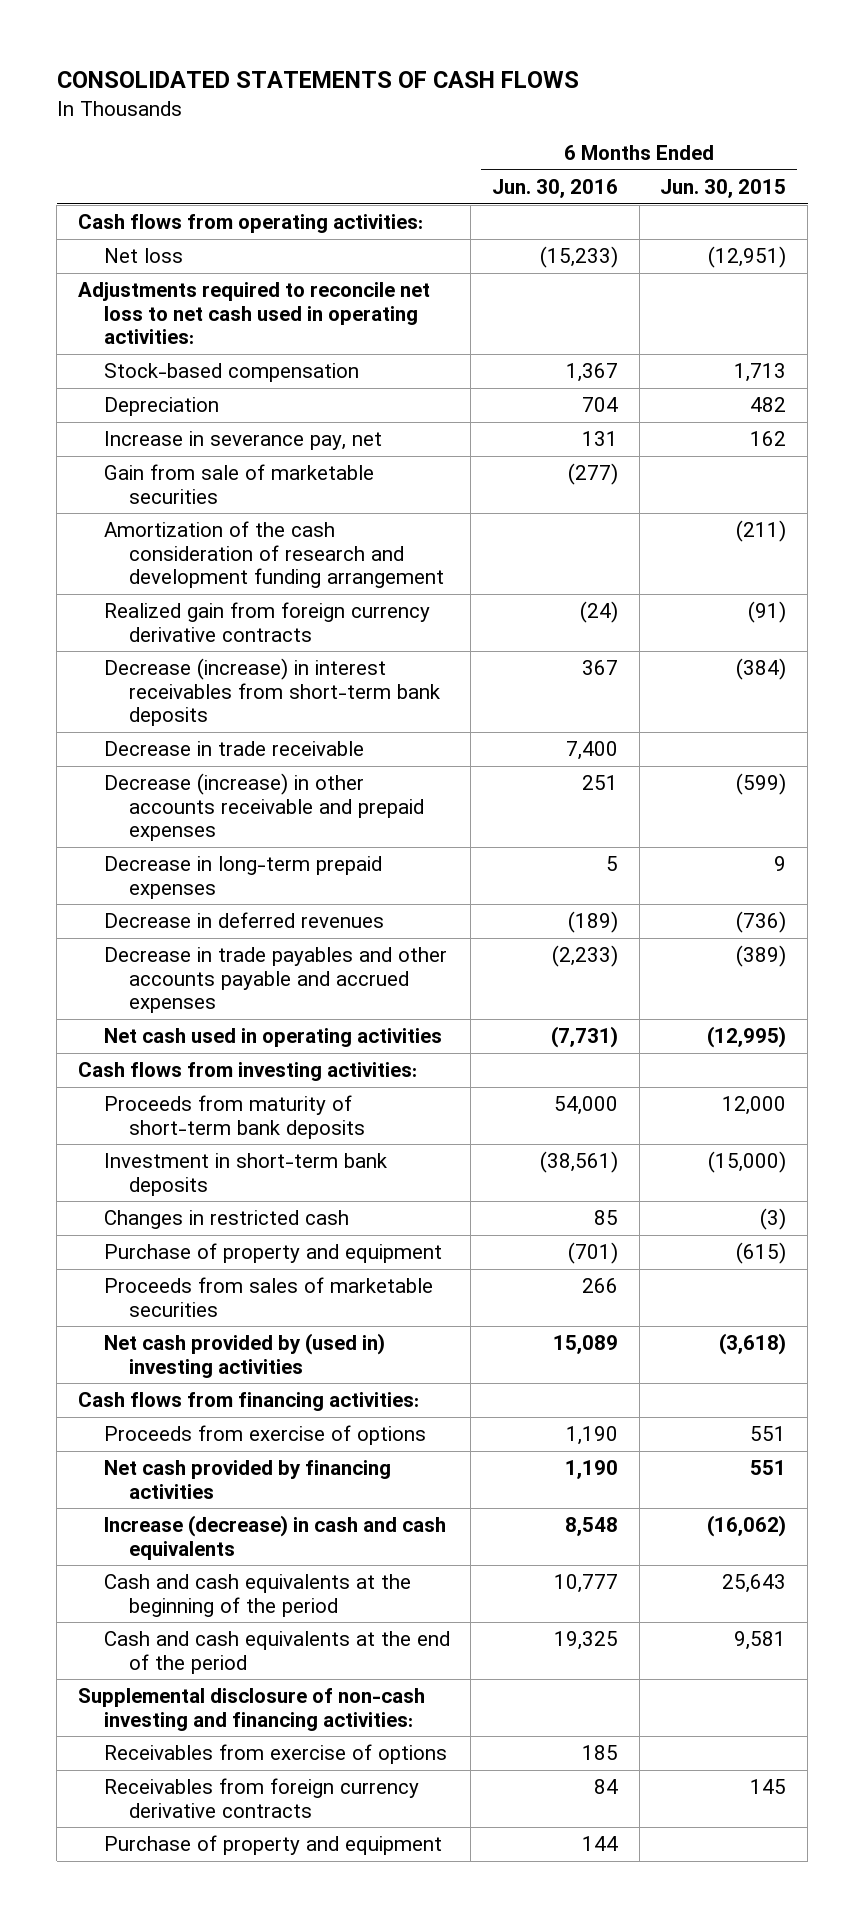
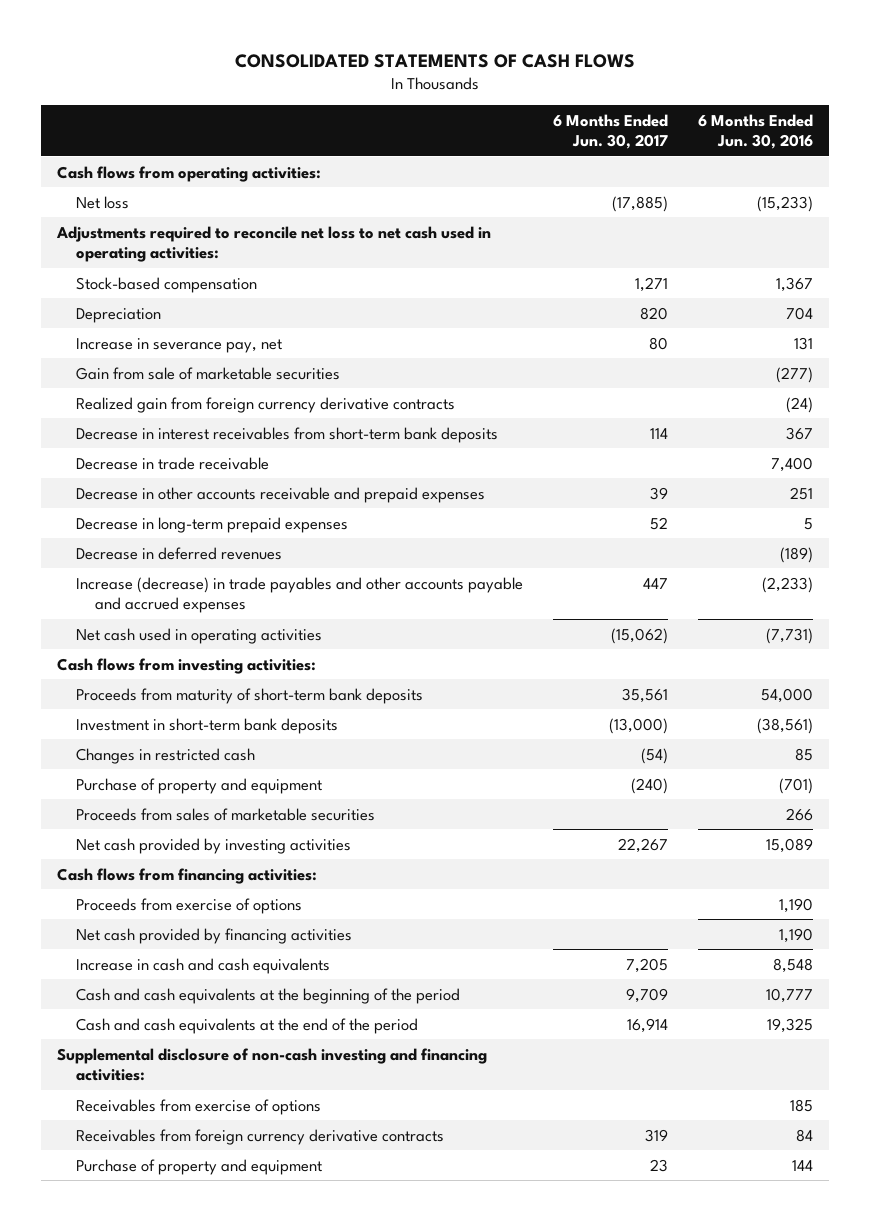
[660,179,787,199] Jun. 30, 2015 -> none
none -> [553,114,669,150] 6 Months Ended Jun. 30, 2017
[103,521,445,589] Amortization of the cash consideration of research and development funding arrangement -> none
[103,658,441,727] Decrease (increase) in interest receivables from short-term bank deposits -> [75,426,498,443] Decrease in interest receivables from short-term bank deposits
[103,773,425,842] Decrease (increase) in other accounts receivable and prepaid expenses -> [75,486,485,503] Decrease in other accounts receivable and prepaid expenses
[103,947,447,1014] Decrease in trade payables and other accounts payable and accrued expenses -> [75,576,523,613] Increase (decrease) in trade payables and other accounts payable and accrued expenses
[103,1333,385,1378] Net cash provided by (used in) investing activities -> [75,837,351,854] Net cash provided by investing activities
[103,1515,446,1560] Increase (decrease) in cash and cash equivalents -> [75,957,330,974] Increase in cash and cash equivalents

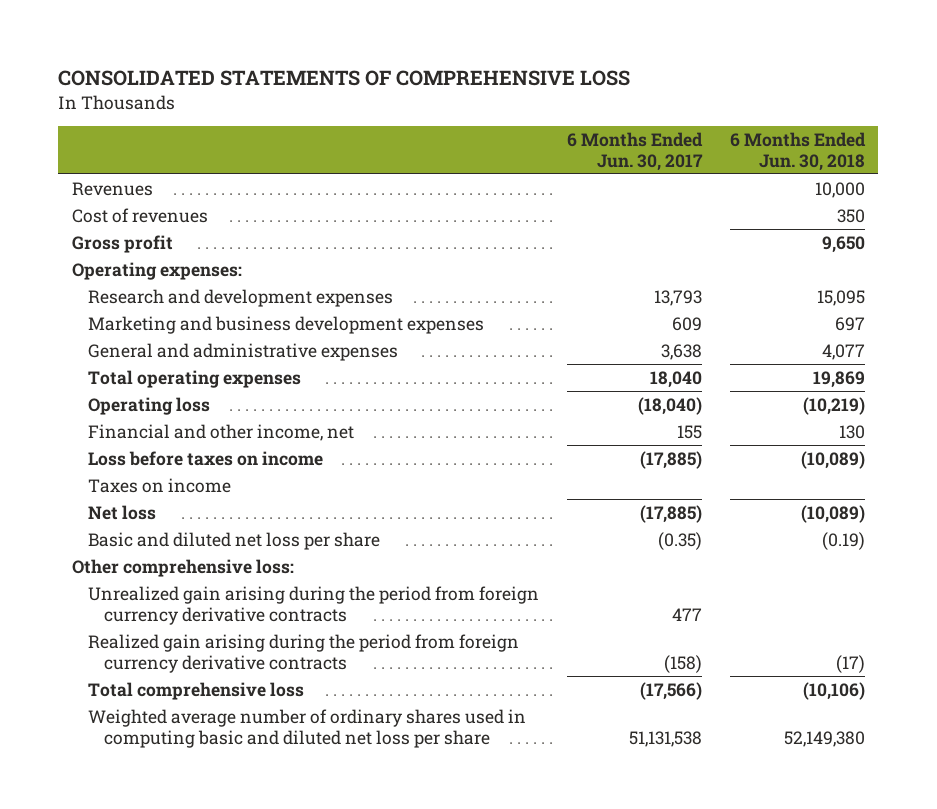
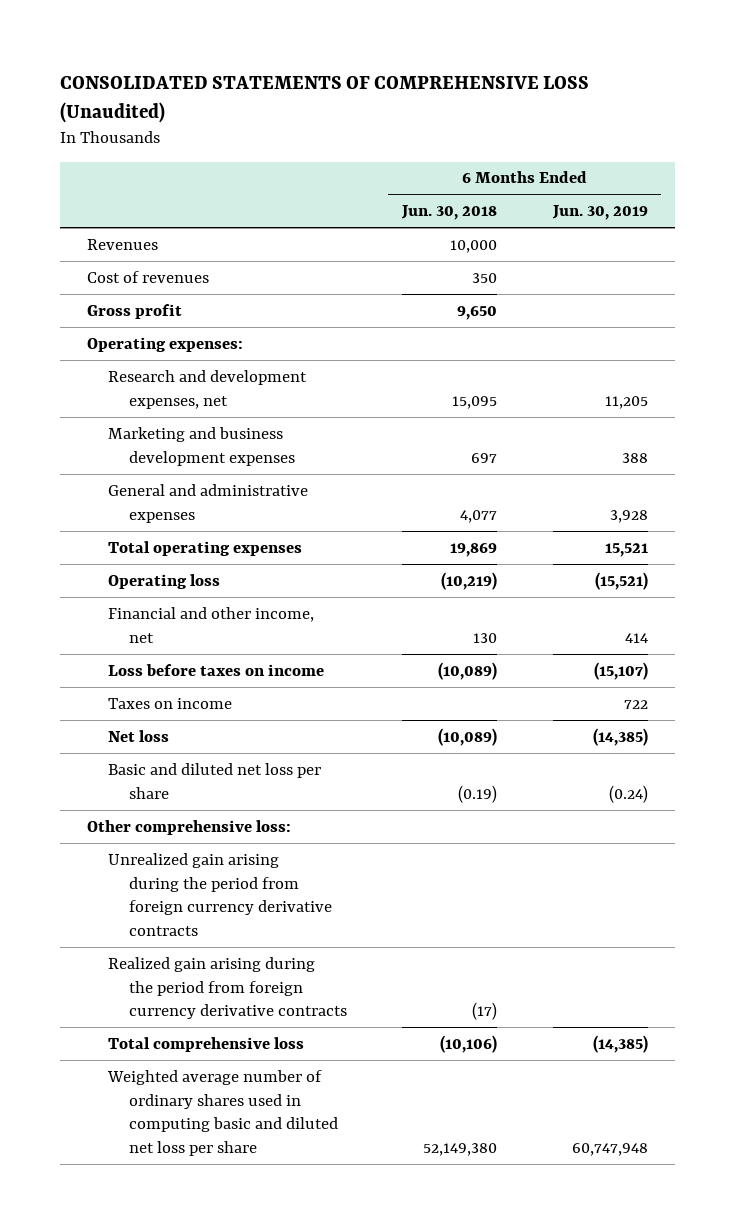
[58,70,631,87] CONSOLIDATED STATEMENTS OF COMPREHENSIVE LOSS -> [59,75,589,123] CONSOLIDATED STATEMENTS OF COMPREHENSIVE LOSS (Unaudited)
[566,131,703,171] 6 Months Ended Jun. 30, 2017 -> none
none -> [551,205,648,221] Jun. 30, 2019
[88,288,394,307] Research and development expenses -> [108,369,308,409] Research and development expenses, net

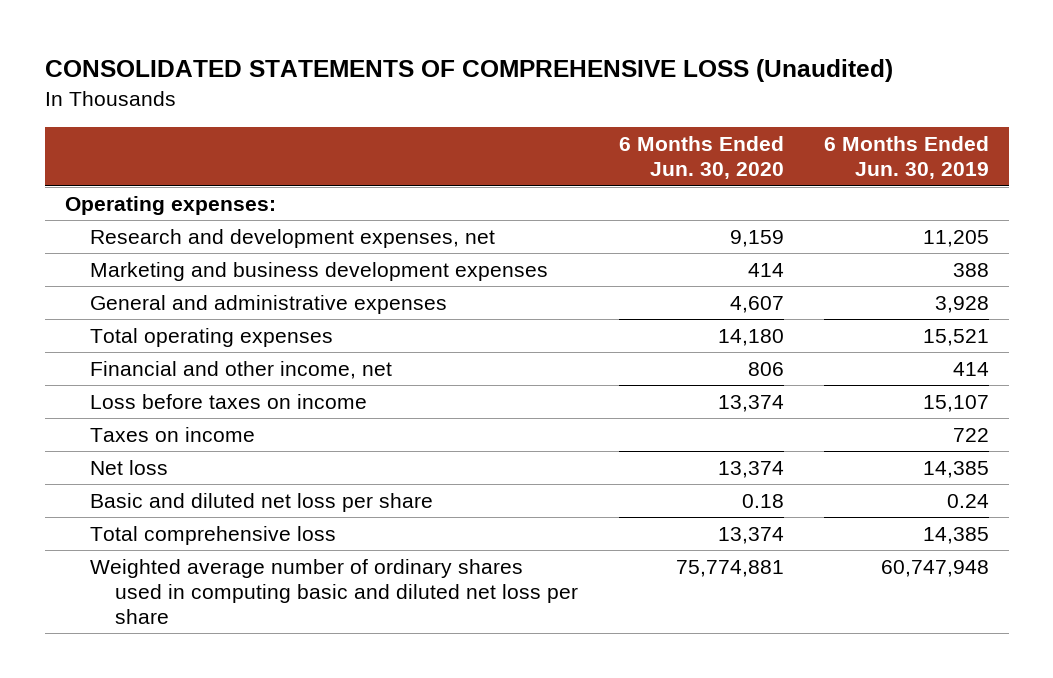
[401,205,498,221] Jun. 30, 2018 -> none
none -> [618,136,784,180] 6 Months Ended Jun. 30, 2020
[87,238,159,250] Revenues -> none
[87,270,210,283] Cost of revenues -> none
[87,303,183,319] Gross profit -> none
[108,573,221,589] Operating loss -> none
[593,661,648,680] (15,107) -> [922,394,989,412] 15,107
[87,819,292,835] Other comprehensive loss: -> none
[108,852,333,937] Unrealized gain arising during the period from foreign currency derivative contracts -> none
[108,956,348,1020] Realized gain arising during the period from foreign currency derivative contracts -> none
[592,727,648,746] (14,385) -> [922,460,989,478] 14,385
[608,784,648,803] (0.24) -> [946,493,989,508] 0.24
[592,1034,648,1053] (14,385) -> [922,526,989,544] 14,385

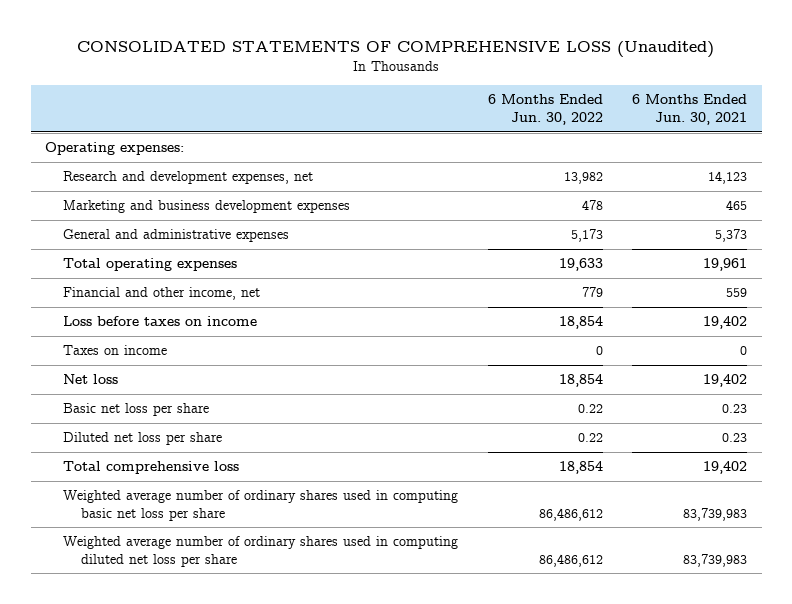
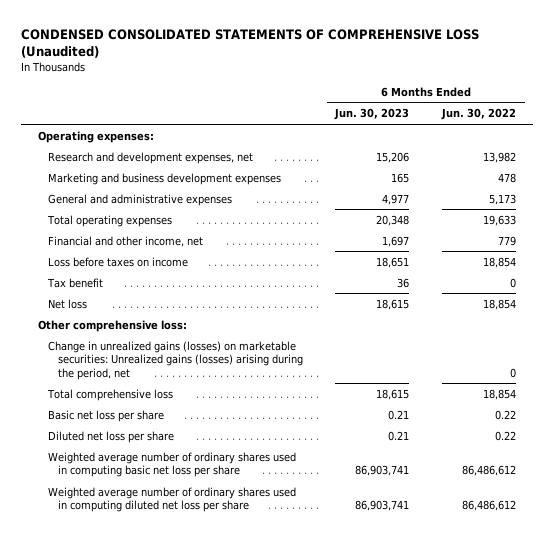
[77,41,715,59] CONSOLIDATED STATEMENTS OF COMPREHENSIVE LOSS (Unaudited) -> [21,28,480,58] CONDENSED CONSOLIDATED STATEMENTS OF COMPREHENSIVE LOSS (Unaudited)
[632,94,748,126] 6 Months Ended Jun. 30, 2021 -> none
none -> [334,108,410,121] Jun. 30, 2023
[63,345,168,356] Taxes on income -> [46,277,103,288] Tax benefit
none -> [37,319,187,332] Other comprehensive loss:
none -> [47,340,303,380] Change in unrealized gains (losses) on marketable securities: Unrealized gains (losses) arising during the period, net
[63,461,240,475] Total comprehensive loss -> [46,388,173,401] Total comprehensive loss

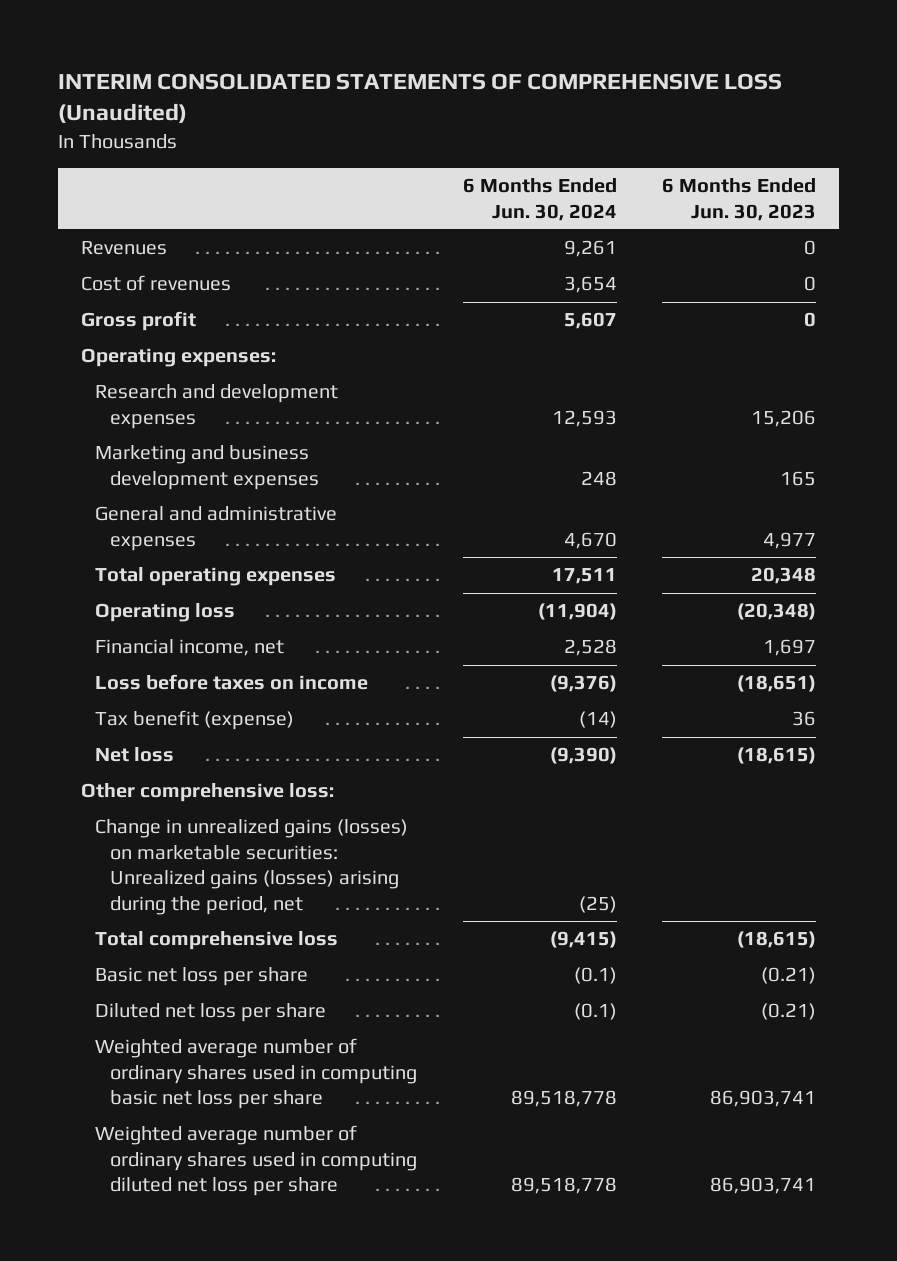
[21,28,480,58] CONDENSED CONSOLIDATED STATEMENTS OF COMPREHENSIVE LOSS (Unaudited) -> [58,73,783,124] INTERIM CONSOLIDATED STATEMENTS OF COMPREHENSIVE LOSS (Unaudited)
[441,108,517,121] Jun. 30, 2022 -> none
none -> [462,178,617,221] 6 Months Ended Jun. 30, 2024
none -> [80,241,167,256] Revenues
none -> [80,275,231,292] Cost of revenues
none -> [80,311,196,332] Gross profit
[47,151,253,164] Research and development expenses, net -> [95,384,339,429] Research and development expenses
none -> [95,603,236,623] Operating loss
[47,235,203,247] Financial and other income, net -> [95,639,285,657] Financial income, net
[376,256,410,268] 18,651 -> [737,675,817,693] (18,651)
[46,277,103,288] Tax benefit -> [95,710,295,731] Tax benefit (expense)
[376,298,410,310] 18,615 -> [737,747,817,765] (18,615)
[376,388,410,400] 18,615 -> [737,931,817,949] (18,615)
[388,409,410,420] 0.21 -> [761,967,817,985] (0.21)
[388,430,410,441] 0.21 -> [761,1003,817,1021] (0.21)

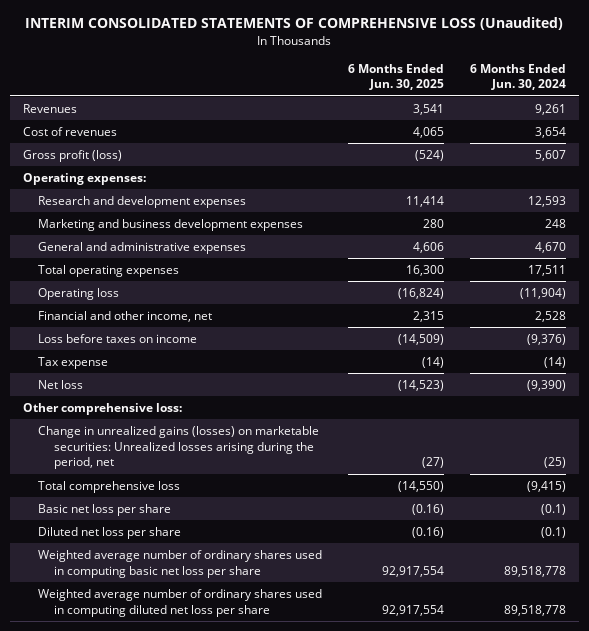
[662,178,817,221] 6 Months Ended Jun. 30, 2023 -> none
none -> [348,63,445,91] 6 Months Ended Jun. 30, 2025
[80,311,196,332] Gross profit -> [22,150,122,163] Gross profit (loss)
[95,639,285,657] Financial income, net -> [38,311,213,323] Financial and other income, net
[95,710,295,731] Tax benefit (expense) -> [38,357,109,370] Tax expense
[95,819,409,915] Change in unrealized gains (losses) on marketable securities: Unrealized gains (losses) arising during the period, net -> [38,426,320,470] Change in unrealized gains (losses) on marketable securities: Unrealized losses arising during the period, net

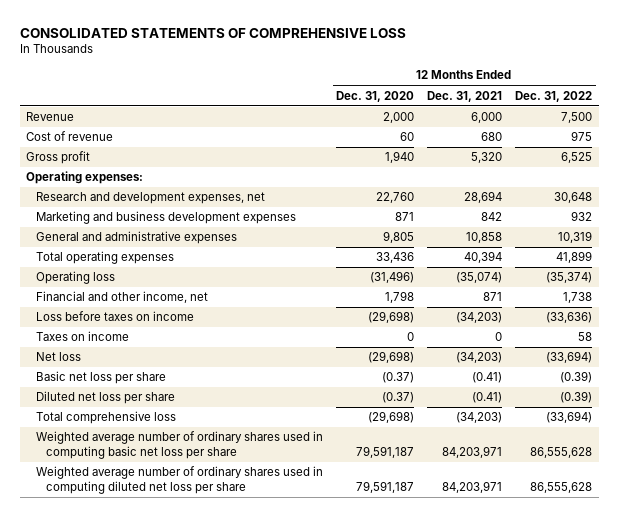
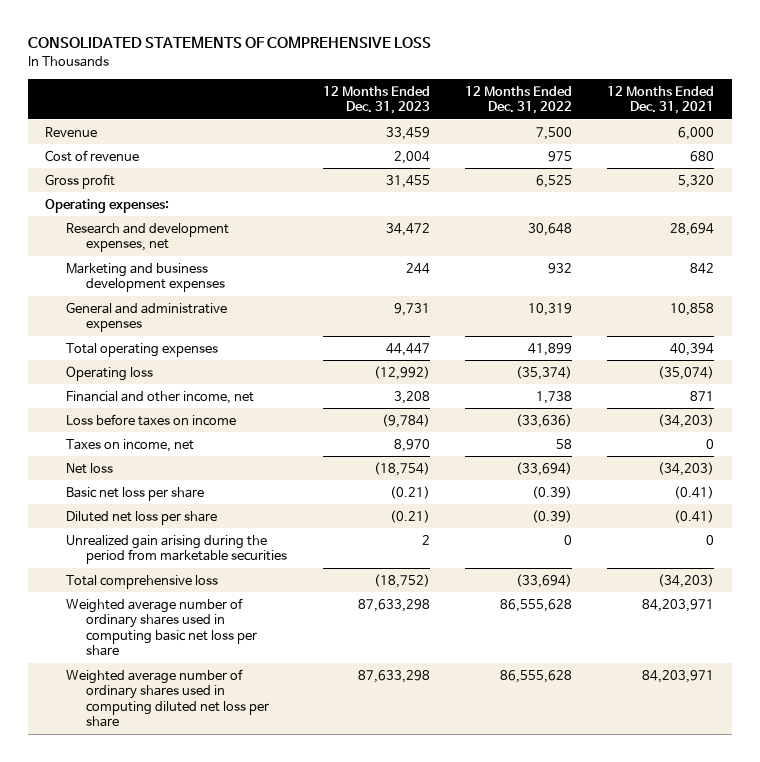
[336,90,415,102] Dec. 31, 2020 -> none
none -> [322,85,430,115] 12 Months Ended Dec. 31, 2023
[36,331,130,342] Taxes on income -> [65,438,194,452] Taxes on income, net
none -> [65,534,288,565] Unrealized gain arising during the period from marketable securities

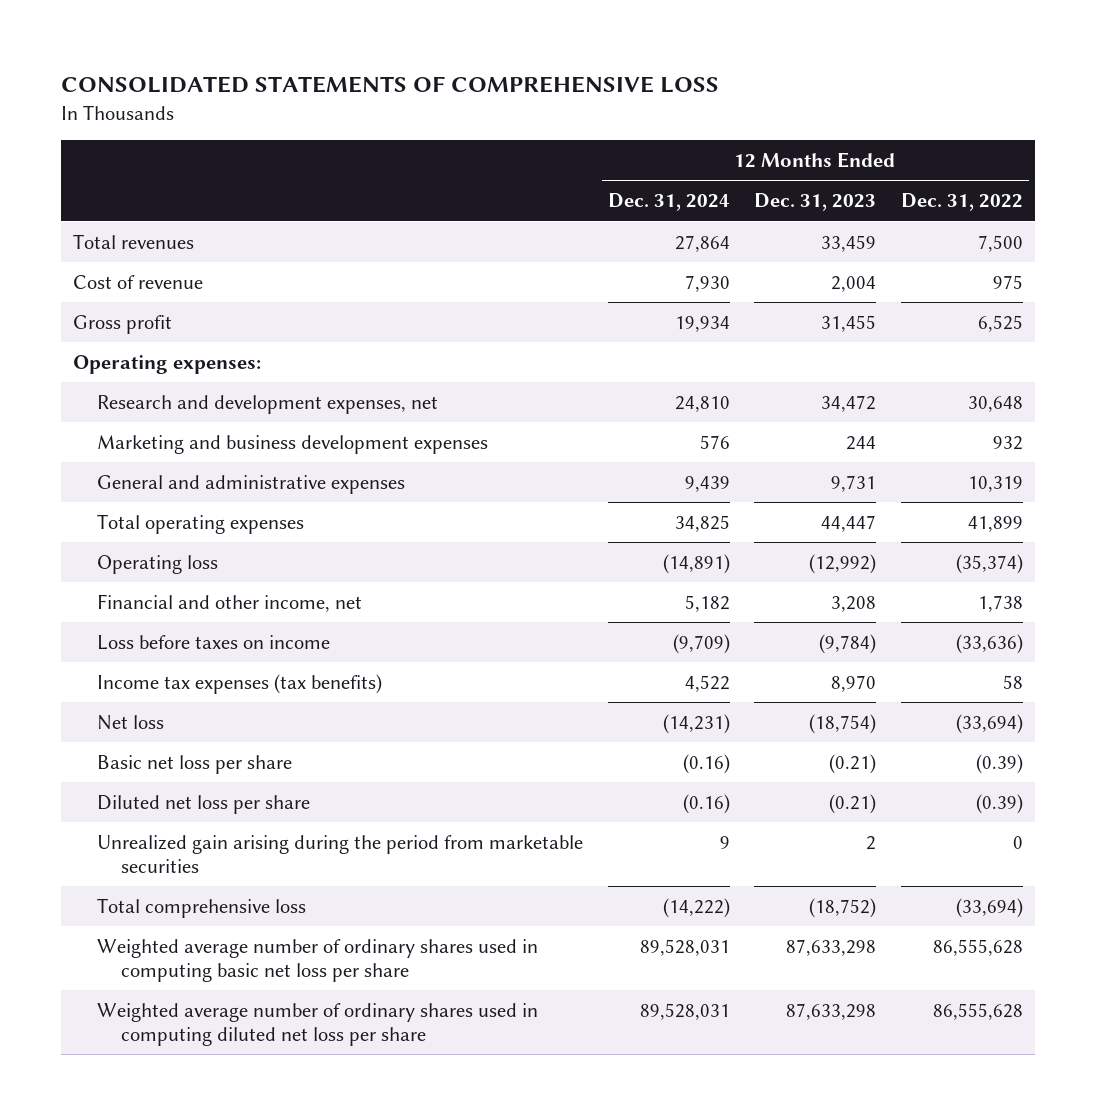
[607,85,715,115] 12 Months Ended Dec. 31, 2021 -> none
none -> [607,193,730,212] Dec. 31, 2024
[45,126,98,137] Revenue -> [73,233,195,249] Total revenues
[65,438,194,452] Taxes on income, net -> [97,673,383,694] Income tax expenses (tax benefits)

